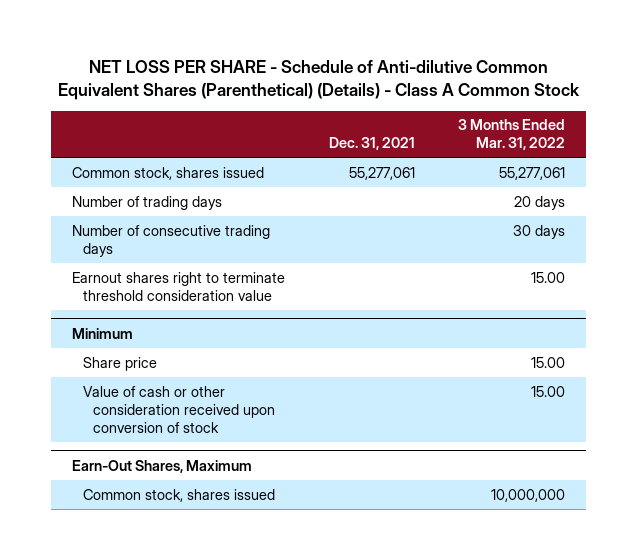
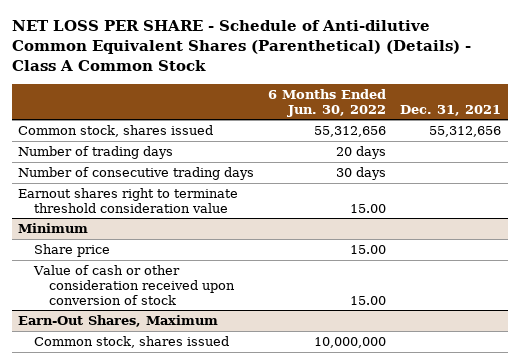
[457,119,565,151] 3 Months Ended Mar. 31, 2022 -> none
none -> [268,88,387,117] 6 Months Ended Jun. 30, 2022
[348,166,415,180] 55,277,061 -> [428,125,501,137] 55,312,656

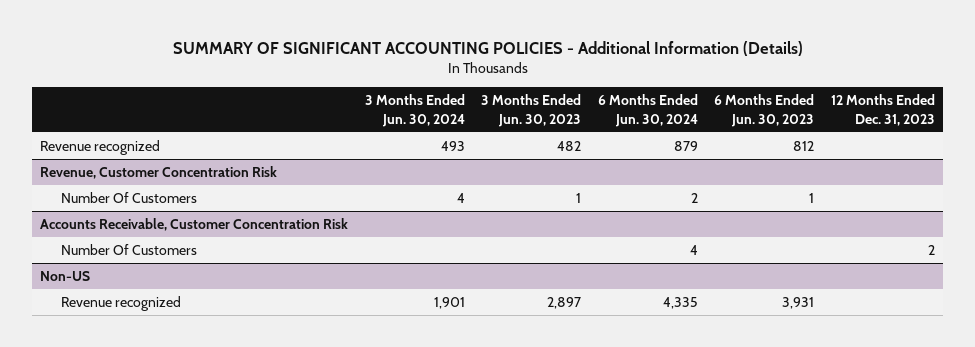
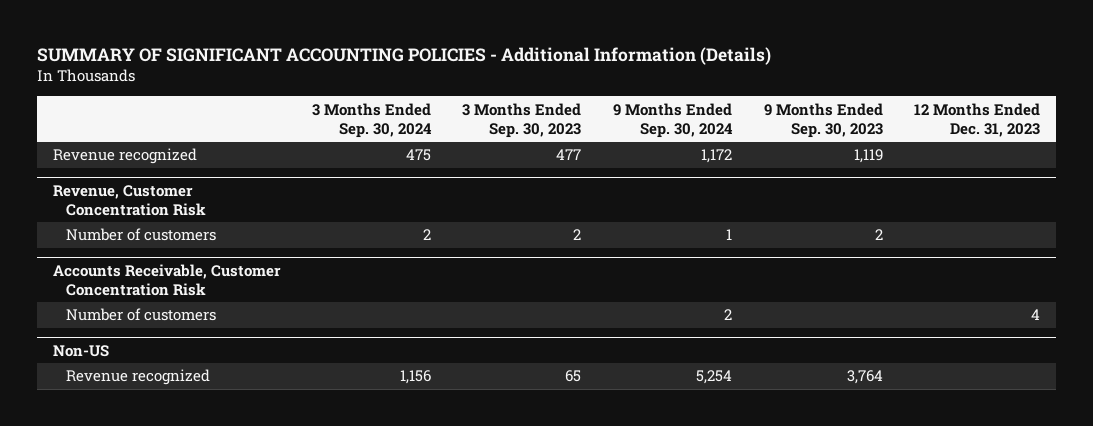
[364,94,465,127] 3 Months Ended Jun. 30, 2024 -> none
[481,94,582,127] 3 Months Ended Jun. 30, 2023 -> none
[597,94,698,127] 6 Months Ended Jun. 30, 2024 -> none
[714,94,815,127] 6 Months Ended Jun. 30, 2023 -> none
none -> [311,102,432,138] 3 Months Ended Sep. 30, 2024
none -> [462,102,582,138] 3 Months Ended Sep. 30, 2023
none -> [612,102,733,138] 9 Months Ended Sep. 30, 2024
none -> [763,102,883,138] 9 Months Ended Sep. 30, 2023
[61,191,198,203] Number Of Customers -> [65,228,216,242] Number of customers
[61,243,198,255] Number Of Customers -> [65,308,216,322] Number of customers
[927,244,935,255] 2 -> [1031,309,1041,321] 4

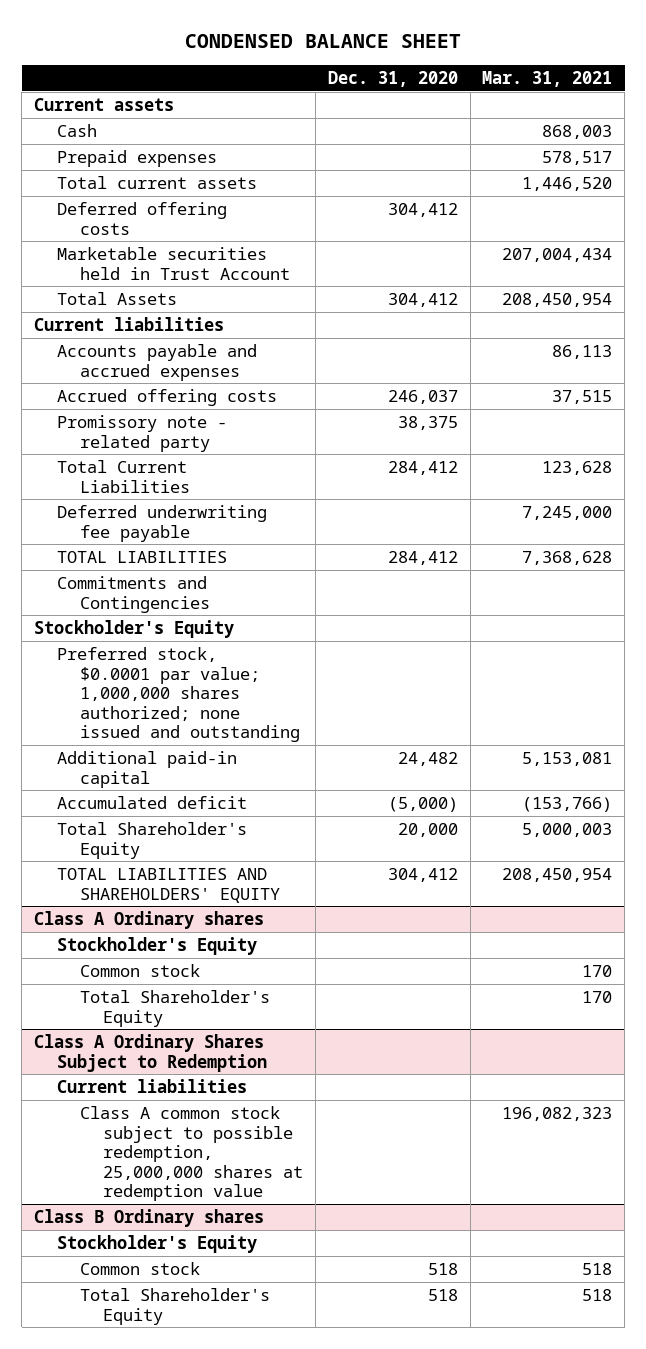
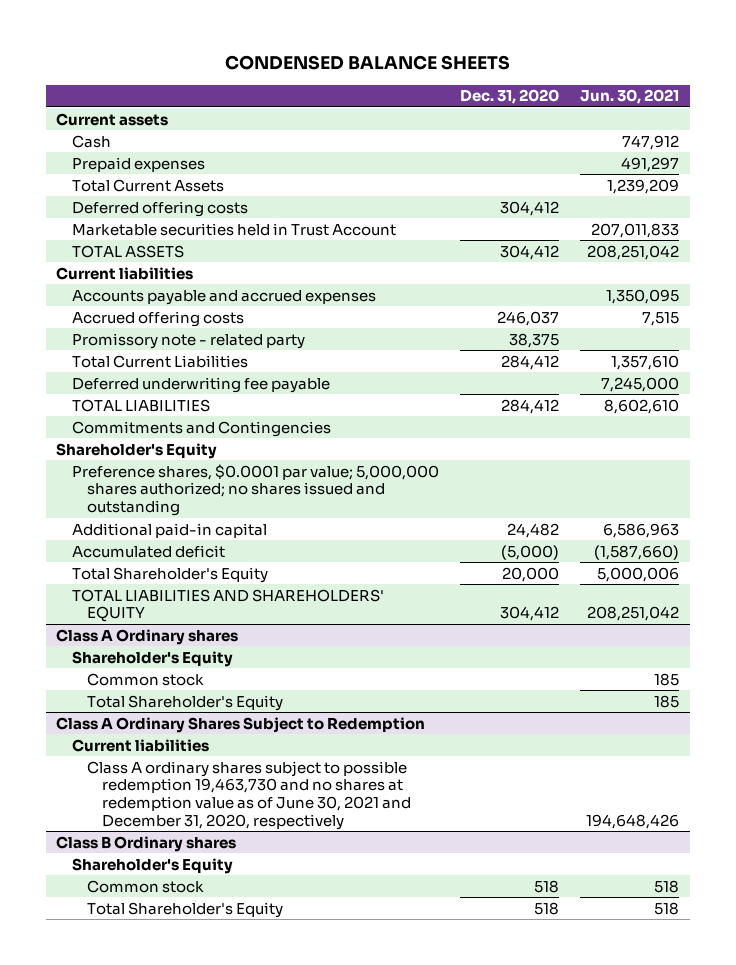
[185,33,462,48] CONDENSED BALANCE SHEET -> [224,55,510,71] CONDENSED BALANCE SHEETS
[482,70,613,87] Mar. 31, 2021 -> none
none -> [580,89,680,105] Jun. 30, 2021
[57,176,258,190] Total current assets -> [71,178,224,192] Total Current Assets
[57,292,178,306] Total Assets -> [71,244,184,258] TOTAL ASSETS
[33,620,234,639] Stockholder's Equity -> [56,442,218,459] Shareholder's Equity
[57,647,301,743] Preferred stock, $0.0001 par value; 1,000,000 shares authorized; none issued and outstanding -> [71,463,439,517] Preference shares, $0.0001 par value; 5,000,000 shares authorized; no shares issued and outstanding
[57,937,258,956] Stockholder's Equity -> [71,650,233,667] Shareholder's Equity
[80,1106,304,1202] Class A common stock subject to possible redemption, 25,000,000 shares at redemption value -> [86,760,411,830] Class A ordinary shares subject to possible redemption 19,463,730 and no shares at redemption value as of June 30, 2021 and December 31, 2020, respectively
[57,1235,258,1254] Stockholder's Equity -> [71,857,233,874] Shareholder's Equity

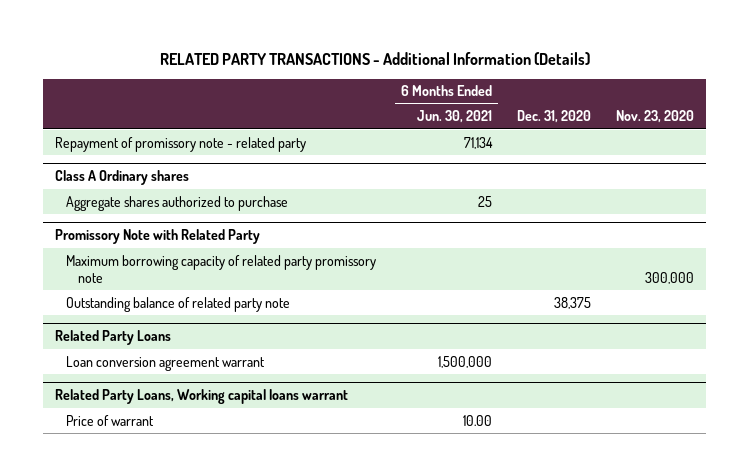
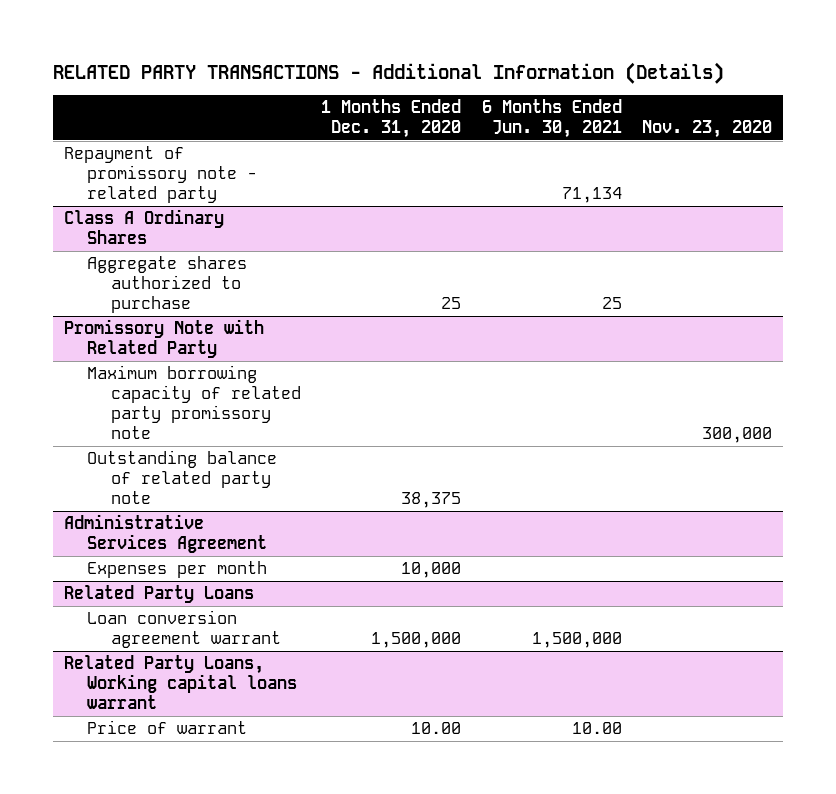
[517,110,592,124] Dec. 31, 2020 -> none
none -> [321,99,462,139] 1 Months Ended Dec. 31, 2020
[55,170,190,186] Class A Ordinary shares -> [63,209,224,245] Class A Ordinary Shares
none -> [63,514,268,554] Administrative Services Agreement
none -> [87,561,268,579] Expenses per month

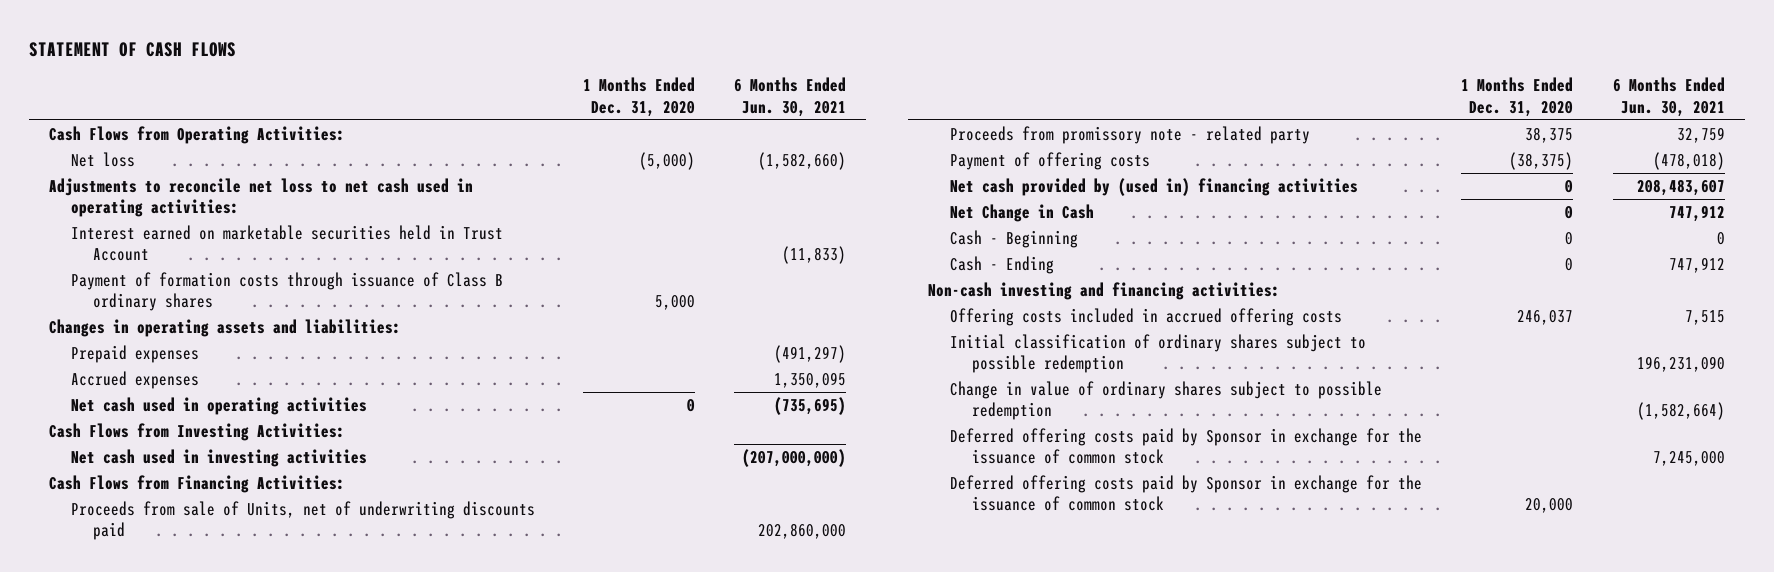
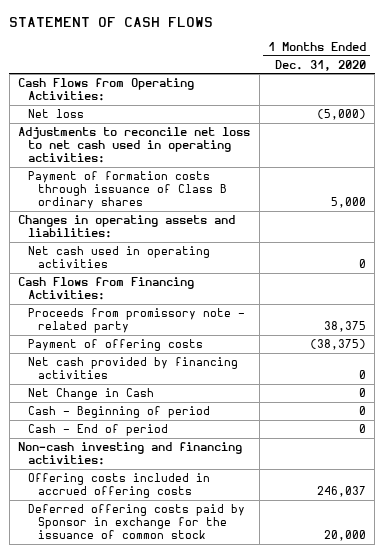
[734,77,847,117] 6 Months Ended Jun. 30, 2021 -> none
[71,224,504,262] Interest earned on marketable securities held in Trust Account -> none
[71,344,200,363] Prepaid expenses -> none
[71,370,200,389] Accrued expenses -> none
[49,422,346,441] Cash Flows from Investing Activities: -> none
[71,448,368,467] Net cash used in investing activities -> none
[71,500,536,541] Proceeds from sale of Units, net of underwriting discounts paid -> none
[949,177,1358,196] Net cash provided by (used in) financing activities -> [28,357,239,380] Net cash provided by financing activities
[949,229,1078,248] Cash - Beginning -> [28,406,211,419] Cash - Beginning of period
[949,255,1054,274] Cash - Ending -> [28,424,169,437] Cash - End of period
[949,333,1366,374] Initial classification of ordinary shares subject to possible redemption -> none
[949,380,1382,421] Change in value of ordinary shares subject to possible redemption -> none
[949,427,1422,465] Deferred offering costs paid by Sponsor in exchange for the issuance of common stock -> none

